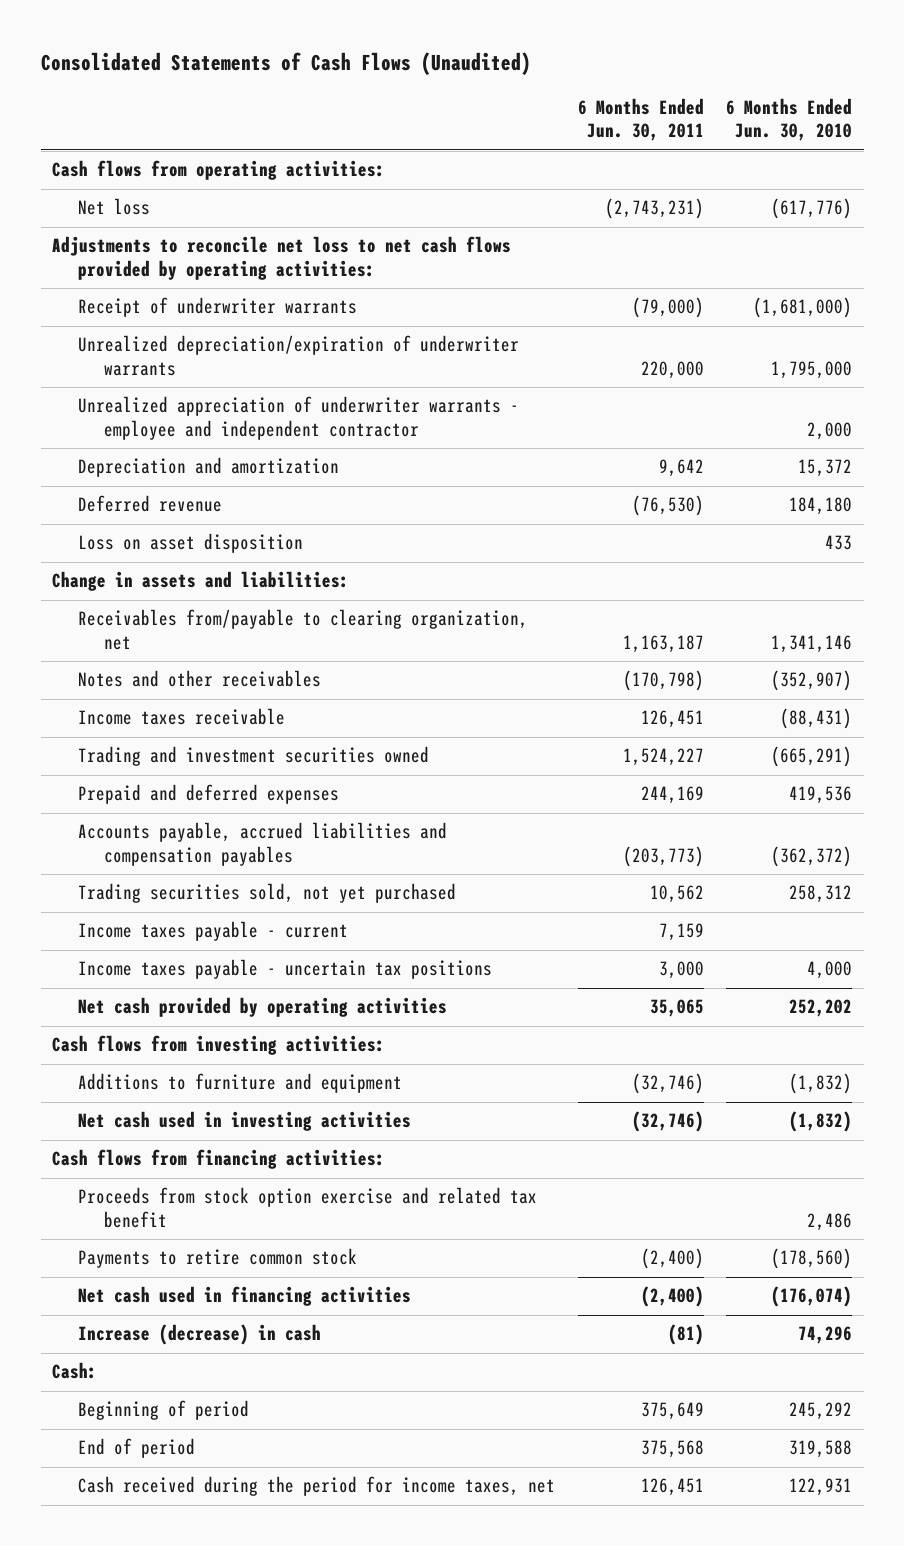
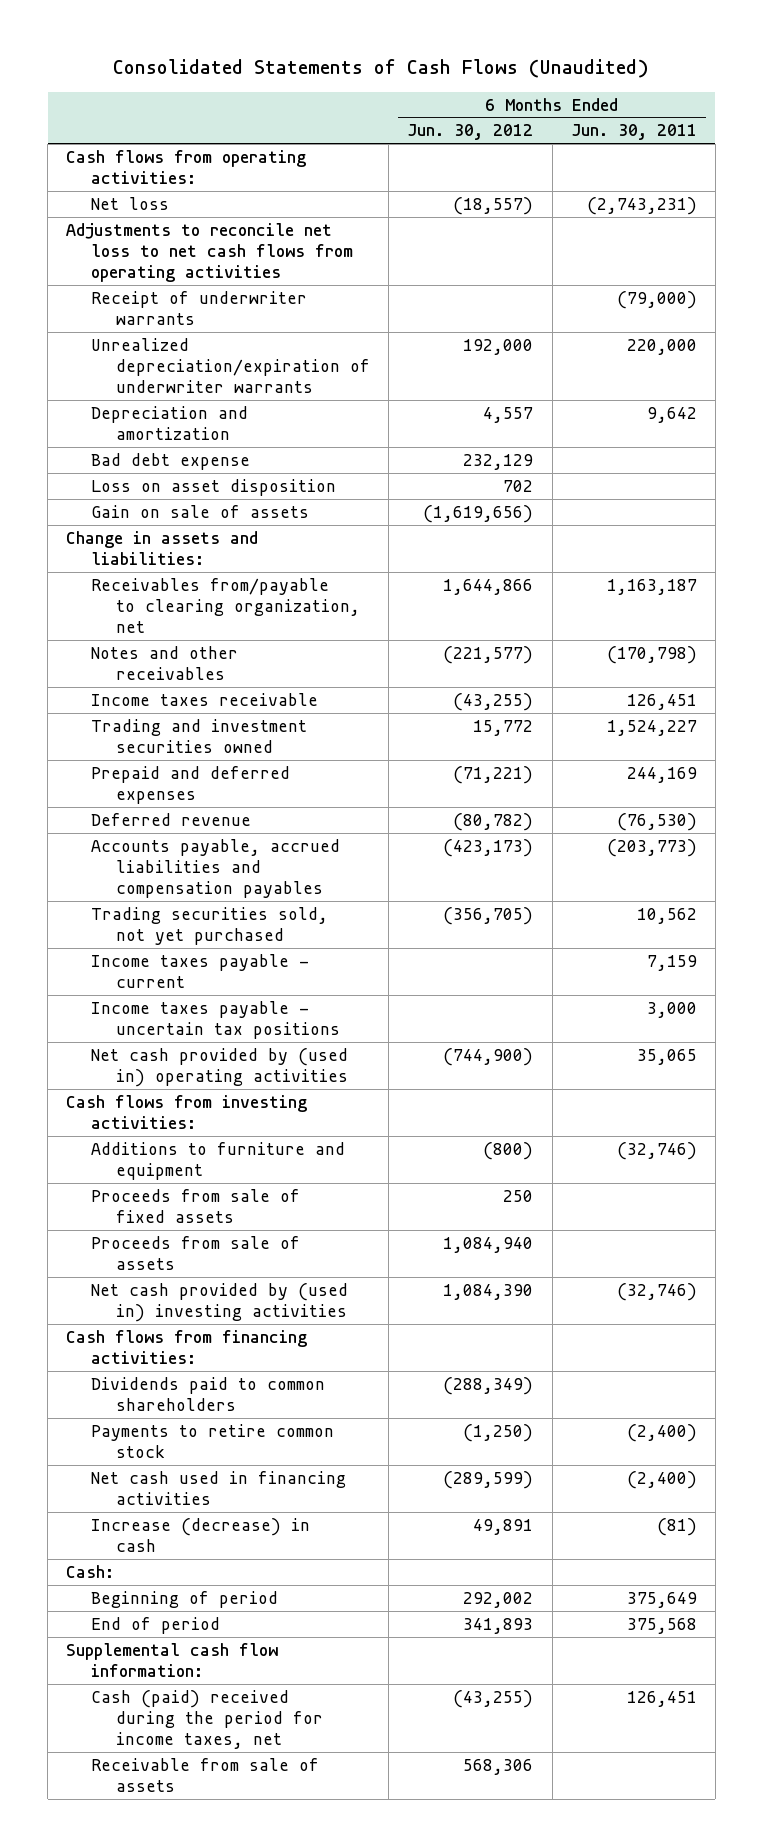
[726,98,853,142] 6 Months Ended Jun. 30, 2010 -> none
none -> [407,124,534,141] Jun. 30, 2012
[52,236,512,280] Adjustments to reconcile net loss to net cash flows provided by operating activities: -> [66,222,354,282] Adjustments to reconcile net loss to net cash flows from operating activities
[78,396,520,440] Unrealized appreciation of underwriter warrants - employee and independent contractor -> none
none -> [91,452,251,470] Bad debt expense
none -> [91,504,310,518] Gain on sale of assets
[78,495,223,513] Deferred revenue -> [91,812,252,826] Deferred revenue
[78,997,448,1018] Net cash provided by operating activities -> [91,1047,349,1087] Net cash provided by (used in) operating activities
none -> [91,1188,301,1223] Proceeds from sale of fixed assets
none -> [91,1235,301,1270] Proceeds from sale of assets
[78,1111,412,1132] Net cash used in investing activities -> [91,1282,349,1322] Net cash provided by (used in) investing activities
[78,1187,538,1228] Proceeds from stock option exercise and related tax benefit -> none
none -> [91,1376,326,1411] Dividends paid to common shareholders
none -> [66,1642,279,1677] Supplemental cash flow information:
[78,1476,556,1497] Cash received during the period for income taxes, net -> [91,1689,324,1749] Cash (paid) received during the period for income taxes, net
none -> [91,1757,320,1792] Receivable from sale of assets

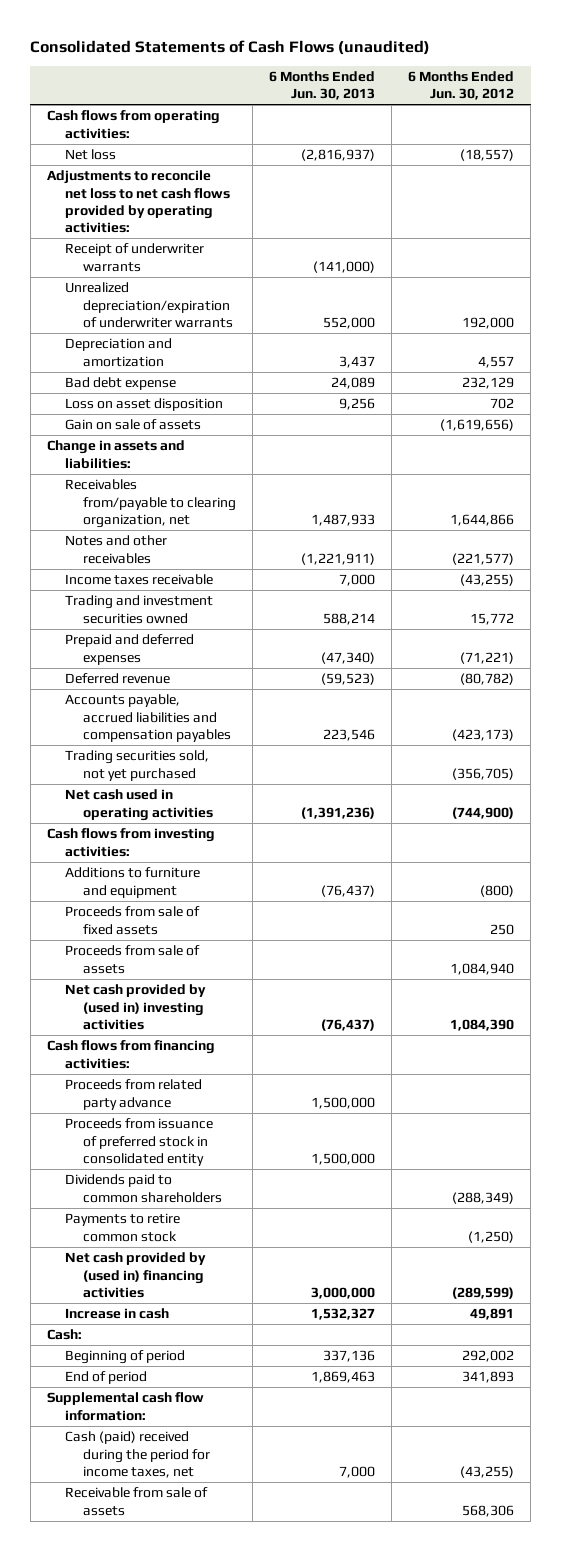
[113,59,650,79] Consolidated Statements of Cash Flows (Unaudited) -> [30,39,431,55] Consolidated Statements of Cash Flows (unaudited)
[570,124,697,141] Jun. 30, 2011 -> none
none -> [268,71,375,101] 6 Months Ended Jun. 30, 2013
[66,222,354,282] Adjustments to reconcile net loss to net cash flows from operating activities -> [46,170,230,234] Adjustments to reconcile net loss to net cash flows provided by operating activities:
[91,953,310,988] Income taxes payable - current -> none
[91,1000,341,1039] Income taxes payable - uncertain tax positions -> none
[91,1047,349,1087] Net cash provided by (used in) operating activities -> [64,789,213,821] Net cash used in operating activities
none -> [64,1079,202,1110] Proceeds from related party advance
none -> [64,1118,213,1166] Proceeds from issuance of preferred stock in consolidated entity
[91,1470,347,1505] Net cash used in financing activities -> [64,1252,206,1298] Net cash provided by (used in) financing activities
[91,1517,311,1552] Increase (decrease) in cash -> [64,1308,169,1320] Increase in cash

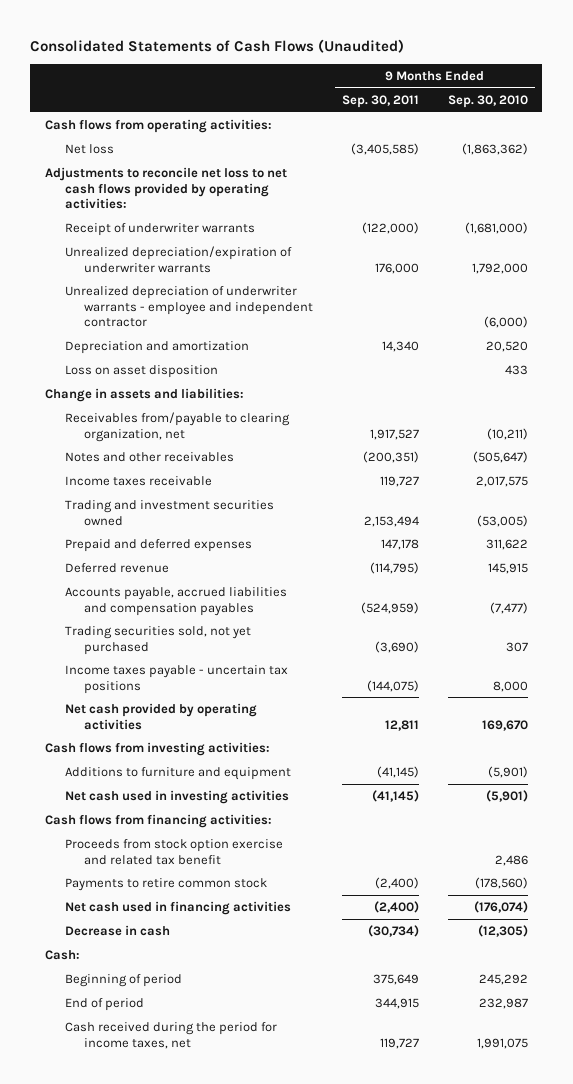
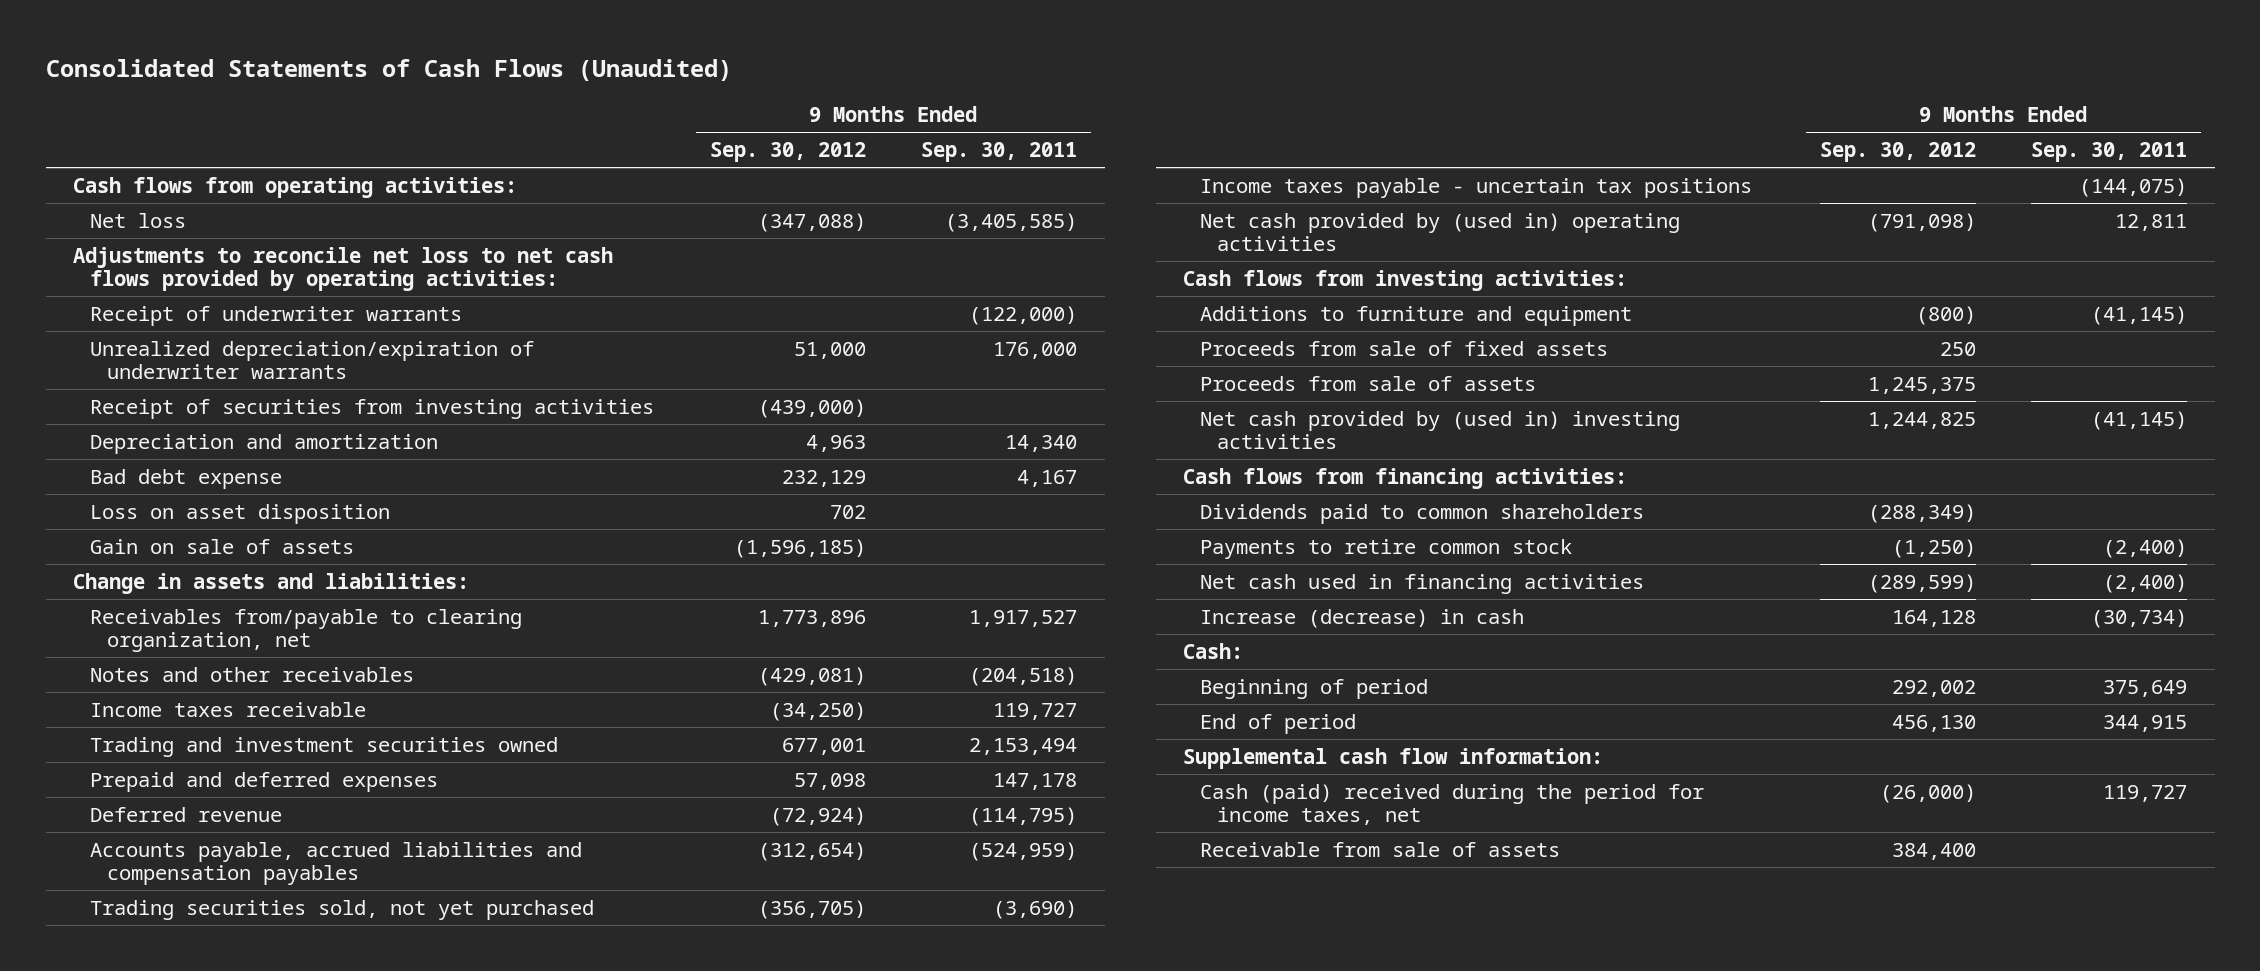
[447,95,528,109] Sep. 30, 2010 -> none
none -> [709,142,866,163] Sep. 30, 2012
[64,286,314,327] Unrealized depreciation of underwriter warrants - employee and independent contractor -> none
none -> [90,398,655,419] Receipt of securities from investing activities
none -> [90,468,283,489] Bad debt expense
none -> [90,538,355,554] Gain on sale of assets
[363,451,420,464] (200,351) -> [969,666,1078,686] (204,518)
[64,703,257,730] Net cash provided by operating activities -> [1200,212,1681,252] Net cash provided by (used in) operating activities
none -> [1200,340,1609,356] Proceeds from sale of fixed assets
none -> [1200,375,1537,391] Proceeds from sale of assets
[64,790,289,805] Net cash used in investing activities -> [1200,410,1681,450] Net cash provided by (used in) investing activities
[64,839,283,865] Proceeds from stock option exercise and related tax benefit -> none
none -> [1200,503,1645,524] Dividends paid to common shareholders
[64,925,170,937] Decrease in cash -> [1200,608,1525,628] Increase (decrease) in cash
none -> [1183,747,1604,769] Supplemental cash flow information:
[64,1022,277,1049] Cash received during the period for income taxes, net -> [1200,783,1705,826] Cash (paid) received during the period for income taxes, net
none -> [1200,841,1561,857] Receivable from sale of assets

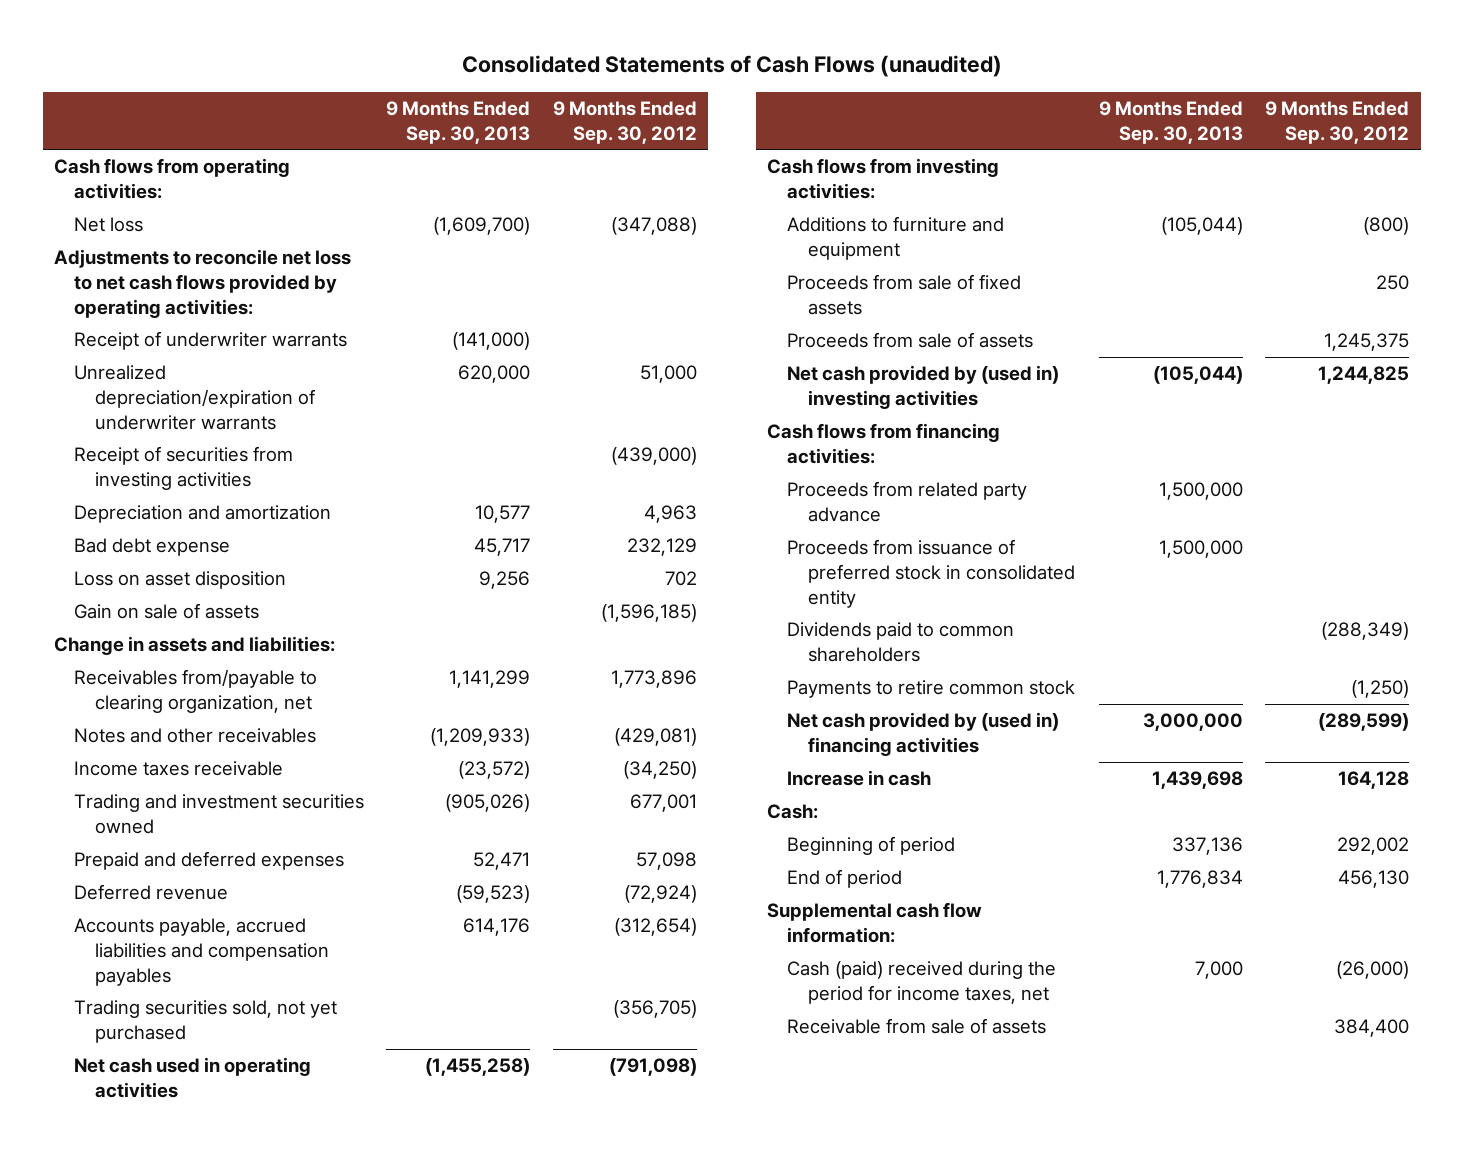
[45,59,732,82] Consolidated Statements of Cash Flows (Unaudited) -> [461,55,1002,78] Consolidated Statements of Cash Flows (unaudited)
[921,142,1078,163] Sep. 30, 2011 -> none
none -> [386,101,531,144] 9 Months Ended Sep. 30, 2013
[1200,177,1753,198] Income taxes payable - uncertain tax positions -> none
[1200,212,1681,252] Net cash provided by (used in) operating activities -> [74,1057,312,1099] Net cash used in operating activities
none -> [787,481,1028,523] Proceeds from related party advance
none -> [787,539,1075,608] Proceeds from issuance of preferred stock in consolidated entity
[1200,573,1645,594] Net cash used in financing activities -> [787,712,1060,757] Net cash provided by (used in) financing activities
[1200,608,1525,628] Increase (decrease) in cash -> [787,770,932,787] Increase in cash

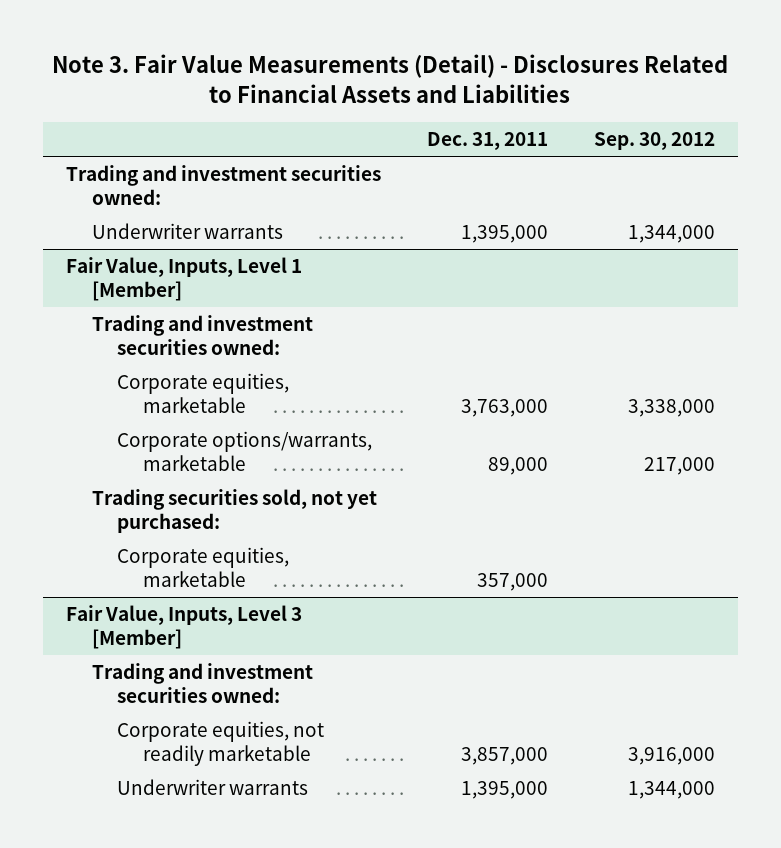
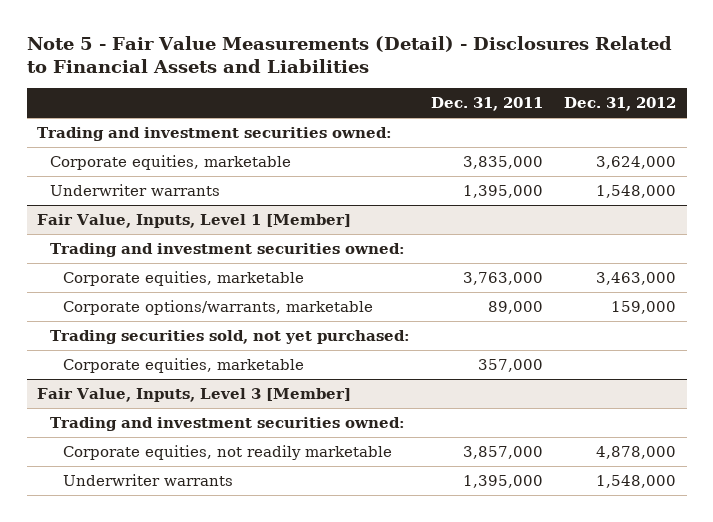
[52,54,729,103] Note 3. Fair Value Measurements (Detail) - Disclosures Related to Financial Assets and Liabilities -> [26,35,672,74] Note 5 - Fair Value Measurements (Detail) - Disclosures Related to Financial Assets and Liabilities
[593,132,715,151] Sep. 30, 2012 -> none
none -> [563,97,676,112] Dec. 31, 2012
none -> [49,154,291,170] Corporate equities, marketable

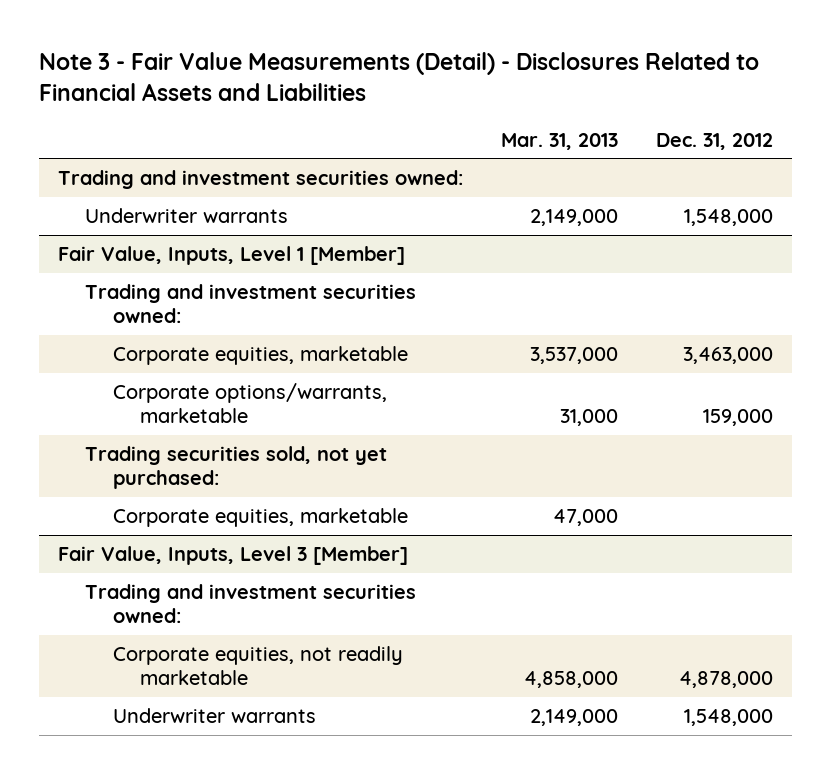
[26,35,672,74] Note 5 - Fair Value Measurements (Detail) - Disclosures Related to Financial Assets and Liabilities -> [38,51,759,101] Note 3 - Fair Value Measurements (Detail) - Disclosures Related to Financial Assets and Liabilities
[430,97,543,112] Dec. 31, 2011 -> none
none -> [500,132,618,150] Mar. 31, 2013
[49,154,291,170] Corporate equities, marketable -> none

